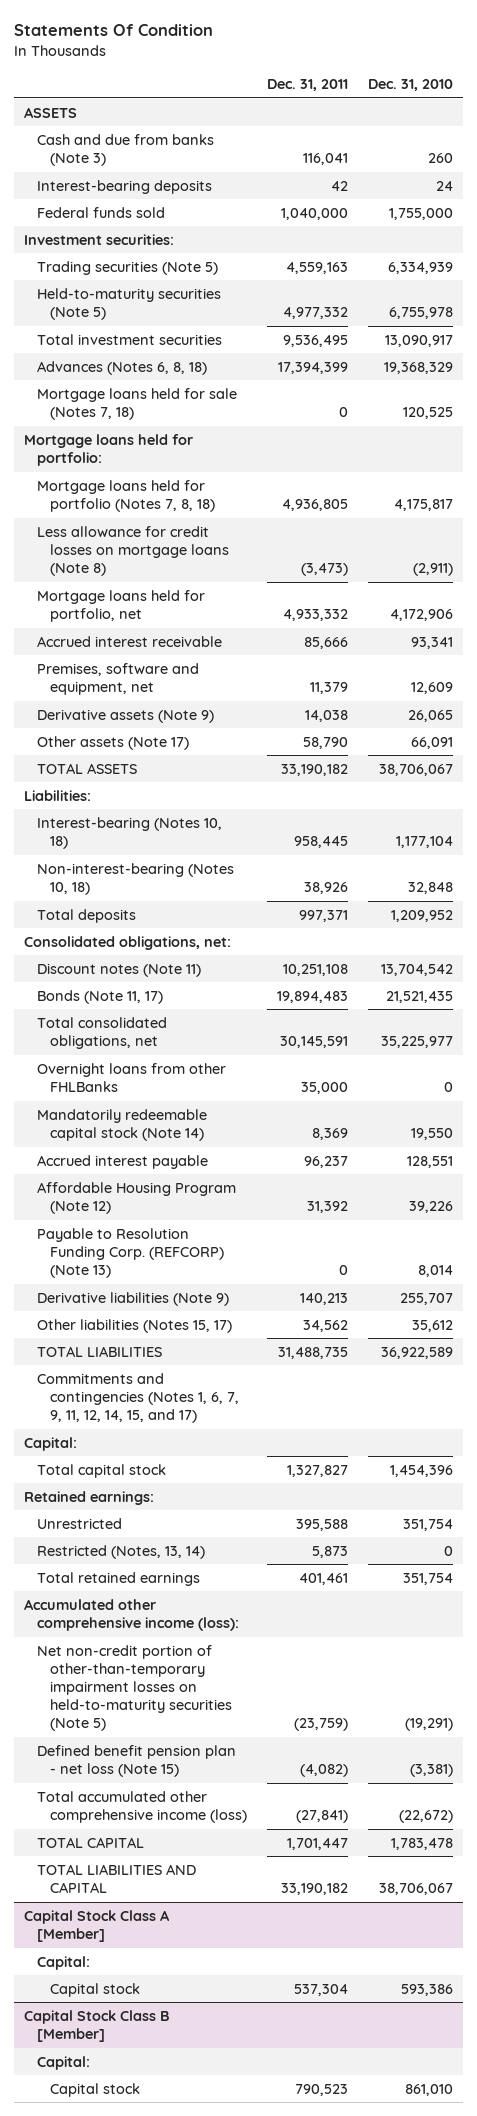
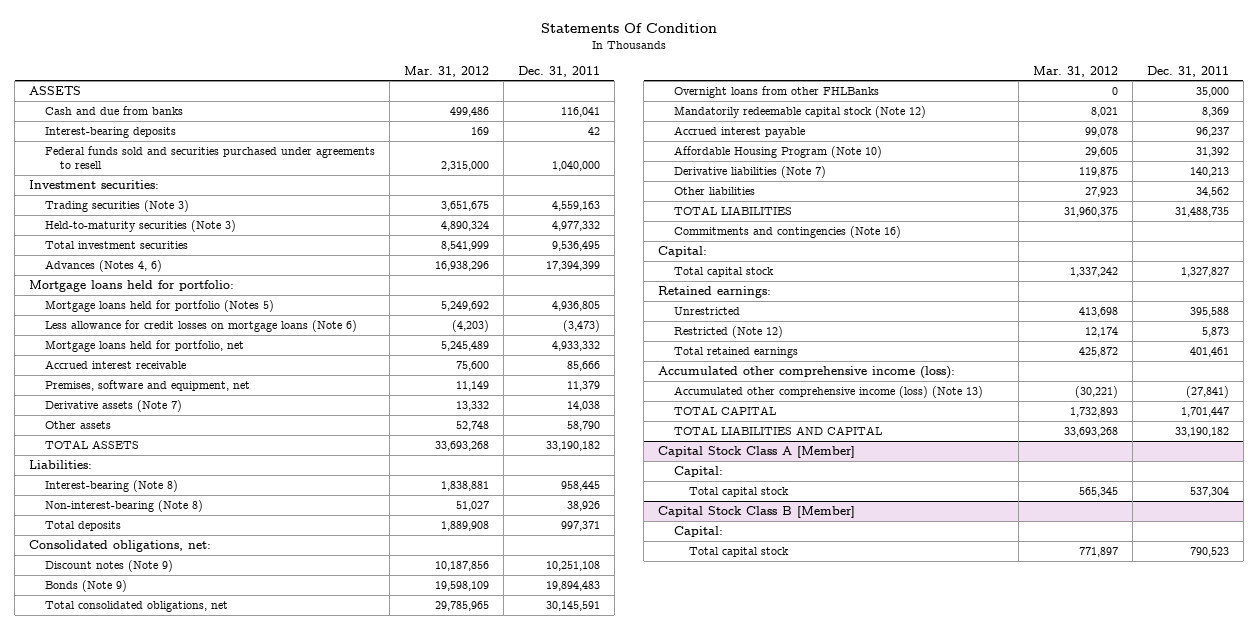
[367,78,453,91] Dec. 31, 2010 -> none
none -> [403,65,489,77] Mar. 31, 2012
[37,133,215,166] Cash and due from banks (Note 3) -> [44,105,183,115] Cash and due from banks
[37,206,166,218] Federal funds sold -> none
none -> [44,145,375,169] Federal funds sold and securities purchased under agreements to resell
[37,260,219,275] Trading securities (Note 5) -> [44,199,189,212] Trading securities (Note 3)
[37,287,222,320] Held-to-maturity securities (Note 5) -> [44,219,236,232] Held-to-maturity securities (Note 3)
[37,387,238,420] Mortgage loans held for sale (Notes 7, 18) -> none
[37,360,208,375] Advances (Notes 6, 8, 18) -> [44,259,162,272] Advances (Notes 4, 6)
[37,479,216,512] Mortgage loans held for portfolio (Notes 7, 8, 18) -> [44,299,274,312] Mortgage loans held for portfolio (Notes 5)
[37,525,230,576] Less allowance for credit losses on mortgage loans (Note 8) -> [44,319,357,332] Less allowance for credit losses on mortgage loans (Note 6)
[37,708,215,723] Derivative assets (Note 9) -> [44,399,182,412] Derivative assets (Note 7)
[37,735,190,750] Other assets (Note 17) -> [44,420,111,429] Other assets
[37,816,223,849] Interest-bearing (Notes 10, 18) -> [44,479,178,492] Interest-bearing (Note 8)
[37,862,235,895] Non-interest-bearing (Notes 10, 18) -> [44,499,203,512] Non-interest-bearing (Note 8)
[37,962,202,977] Discount notes (Note 11) -> [44,559,173,572] Discount notes (Note 9)
[37,989,164,1004] Bonds (Note 11, 17) -> [44,579,127,592] Bonds (Note 9)
[37,1108,208,1141] Mandatorily redeemable capital stock (Note 14) -> [673,105,926,118] Mandatorily redeemable capital stock (Note 12)
[37,1227,225,1278] Payable to Resolution Funding Corp. (REFCORP) (Note 13) -> none
[37,1181,237,1214] Affordable Housing Program (Note 12) -> [673,145,882,158] Affordable Housing Program (Note 10)
[37,1291,230,1306] Derivative liabilities (Note 9) -> [673,165,826,178] Derivative liabilities (Note 7)
[37,1318,233,1333] Other liabilities (Notes 15, 17) -> [673,186,755,195] Other liabilities
[37,1372,240,1423] Commitments and contingencies (Notes 1, 6, 7, 9, 11, 12, 14, 15, and 17) -> [673,225,901,238] Commitments and contingencies (Note 16)
[37,1544,206,1559] Restricted (Notes, 13, 14) -> [673,325,783,338] Restricted (Note 12)
[37,1644,233,1732] Net non-credit portion of other-than-temporary impairment losses on held-to-maturity securities (Note 5) -> none
[37,1744,237,1777] Defined benefit pension plan - net loss (Note 15) -> none
[37,1790,248,1823] Total accumulated other comprehensive income (loss) -> [673,385,983,398] Accumulated other comprehensive income (loss) (Note 13)
[50,1982,141,1997] Capital stock -> [689,486,790,497] Total capital stock
[50,2082,141,2097] Capital stock -> [689,546,790,557] Total capital stock

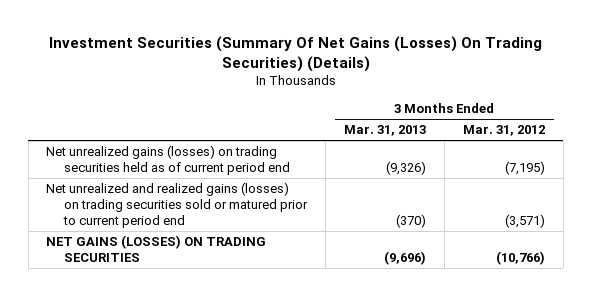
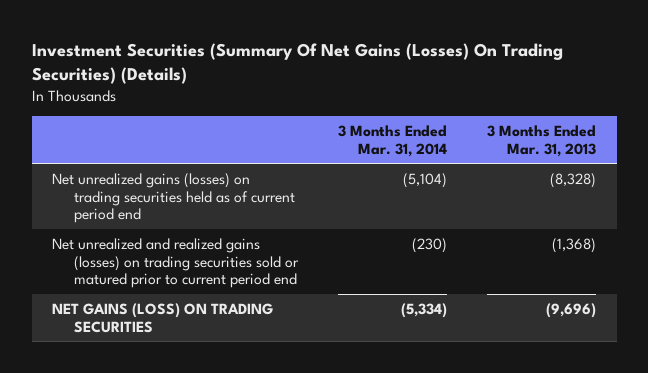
[462,125,545,137] Mar. 31, 2012 -> none
none -> [337,124,447,157] 3 Months Ended Mar. 31, 2014
[386,161,427,176] (9,326) -> [550,172,597,188] (8,328)
[396,214,427,229] (370) -> [552,237,597,253] (1,368)
[46,235,267,263] NET GAINS (LOSSES) ON TRADING SECURITIES -> [51,302,273,333] NET GAINS (LOSS) ON TRADING SECURITIES

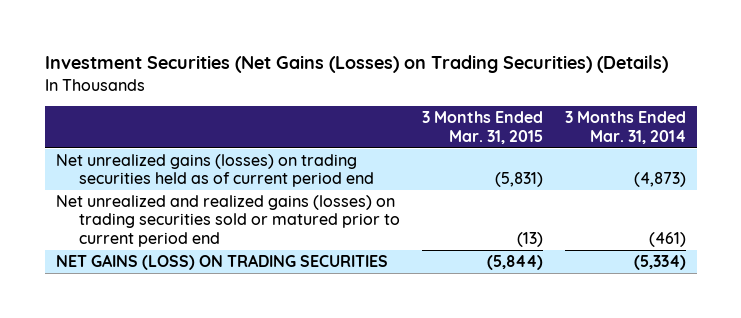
[31,42,563,84] Investment Securities (Summary Of Net Gains (Losses) On Trading Securities) (Details) -> [44,55,668,74] Investment Securities (Net Gains (Losses) on Trading Securities) (Details)
[487,124,597,157] 3 Months Ended Mar. 31, 2013 -> none
none -> [421,111,543,144] 3 Months Ended Mar. 31, 2015
[402,172,447,188] (5,104) -> [633,172,686,188] (4,873)
[411,237,447,253] (230) -> [648,231,686,247] (461)

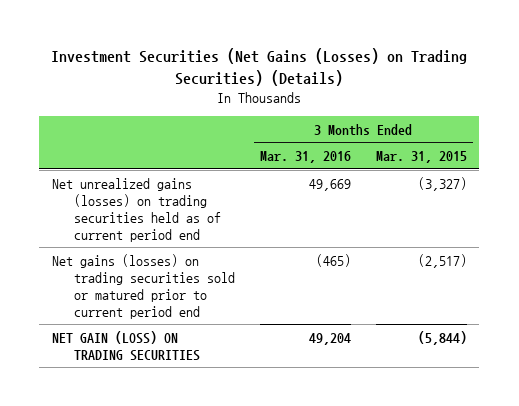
[564,111,686,144] 3 Months Ended Mar. 31, 2014 -> none
none -> [259,151,351,164] Mar. 31, 2016
[494,172,543,188] (5,831) -> [417,176,467,191] (3,327)
[55,195,400,247] Net unrealized and realized gains (losses) on trading securities sold or matured prior to current period end -> [51,253,235,319] Net gains (losses) on trading securities sold or matured prior to current period end
[516,231,543,247] (13) -> [417,253,467,268] (2,517)
[55,254,388,271] NET GAINS (LOSS) ON TRADING SECURITIES -> [51,330,200,361] NET GAIN (LOSS) ON TRADING SECURITIES

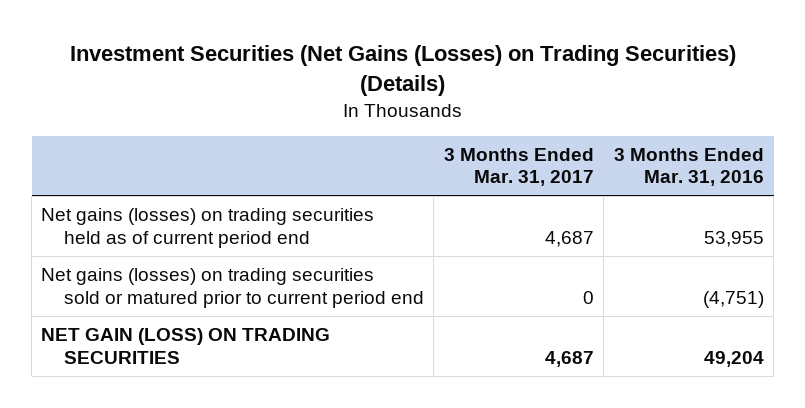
[375,151,467,164] Mar. 31, 2015 -> none
none -> [443,147,594,187] 3 Months Ended Mar. 31, 2017
[51,177,221,242] Net unrealized gains (losses) on trading securities held as of current period end -> [41,208,375,248] Net gains (losses) on trading securities held as of current period end
[308,178,351,191] 49,669 -> [703,230,764,247] 53,955
[315,253,351,267] (465) -> [702,290,764,308] (4,751)

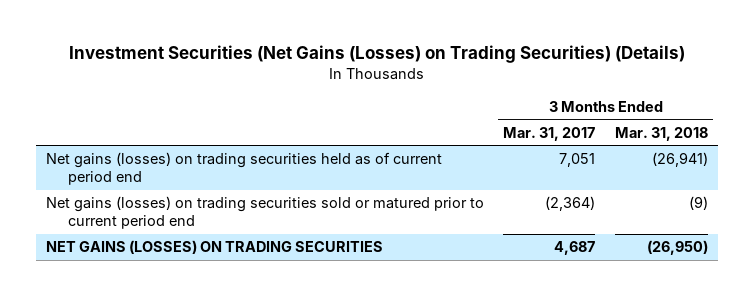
[613,147,764,187] 3 Months Ended Mar. 31, 2016 -> none
none -> [614,126,708,141] Mar. 31, 2018
[544,230,594,247] 4,687 -> [559,153,596,168] 7,051
[582,290,594,304] 0 -> [545,196,596,212] (2,364)
[41,328,331,364] NET GAIN (LOSS) ON TRADING SECURITIES -> [45,240,383,255] NET GAINS (LOSSES) ON TRADING SECURITIES

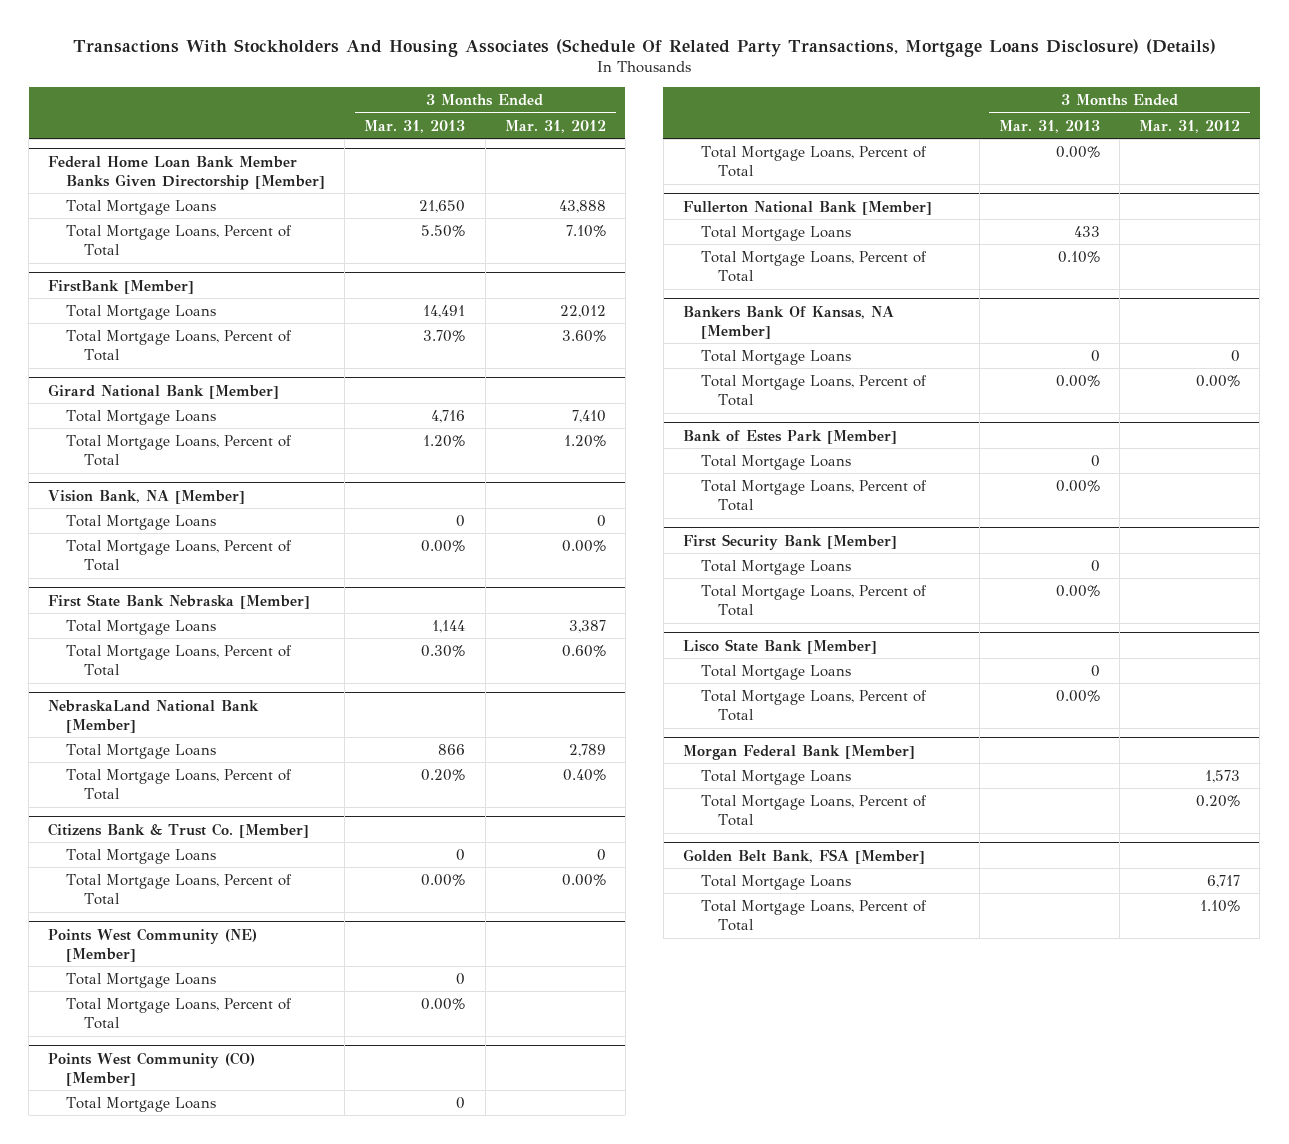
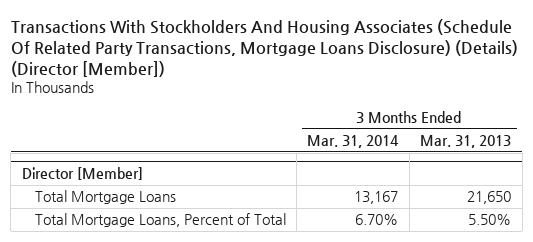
[73,39,1217,58] Transactions With Stockholders And Housing Associates (Schedule Of Related Party Transactions, Mortgage Loans Disclosure) (Details) -> [10,18,518,77] Transactions With Stockholders And Housing Associates (Schedule Of Related Party Transactions, Mortgage Loans Disclosure) (Details) (Director [Member])
[504,119,606,133] Mar. 31, 2012 -> none
none -> [307,134,400,148] Mar. 31, 2014
[48,155,326,190] Federal Home Loan Bank Member Banks Given Directorship [Member] -> none
none -> [21,167,143,181] Director [Member]
[48,279,195,294] FirstBank [Member] -> none
[66,304,217,320] Total Mortgage Loans -> none
[66,329,293,362] Total Mortgage Loans, Percent of Total -> none
[48,383,280,399] Girard National Bank [Member] -> none
[66,409,217,425] Total Mortgage Loans -> none
[66,434,293,467] Total Mortgage Loans, Percent of Total -> none
[48,489,246,504] Vision Bank, NA [Member] -> none
[66,514,217,530] Total Mortgage Loans -> none
[66,539,293,572] Total Mortgage Loans, Percent of Total -> none
[48,593,311,609] First State Bank Nebraska [Member] -> none
[66,619,217,635] Total Mortgage Loans -> none
[66,644,293,677] Total Mortgage Loans, Percent of Total -> none
[48,699,260,733] NebraskaLand National Bank [Member] -> none
[66,743,217,759] Total Mortgage Loans -> none
[66,768,293,801] Total Mortgage Loans, Percent of Total -> none
[48,822,310,838] Citizens Bank & Trust Co. [Member] -> none
[66,848,217,864] Total Mortgage Loans -> none
[66,873,293,906] Total Mortgage Loans, Percent of Total -> none
[48,927,258,962] Points West Community (NE) [Member] -> none
[66,972,217,988] Total Mortgage Loans -> none
[66,997,293,1030] Total Mortgage Loans, Percent of Total -> none
[48,1051,256,1086] Points West Community (CO) [Member] -> none
[66,1096,217,1112] Total Mortgage Loans -> none
[700,145,927,178] Total Mortgage Loans, Percent of Total -> none
[682,200,932,215] Fullerton National Bank [Member] -> none
[700,225,851,241] Total Mortgage Loans -> none
[700,250,927,283] Total Mortgage Loans, Percent of Total -> none
[682,305,894,339] Bankers Bank Of Kansas, NA [Member] -> none
[700,349,851,365] Total Mortgage Loans -> none
[700,374,927,407] Total Mortgage Loans, Percent of Total -> none
[682,429,897,444] Bank of Estes Park [Member] -> none
[700,454,851,470] Total Mortgage Loans -> none
[700,479,927,512] Total Mortgage Loans, Percent of Total -> none
[682,533,897,550] First Security Bank [Member] -> none
[700,559,851,575] Total Mortgage Loans -> none
[700,584,927,617] Total Mortgage Loans, Percent of Total -> none
[682,638,877,654] Lisco State Bank [Member] -> none
[700,664,851,680] Total Mortgage Loans -> none
[700,689,927,722] Total Mortgage Loans, Percent of Total -> none
[682,744,915,760] Morgan Federal Bank [Member] -> none
[700,769,851,785] Total Mortgage Loans -> none
[700,794,927,827] Total Mortgage Loans, Percent of Total -> none
[682,848,925,864] Golden Belt Bank, FSA [Member] -> none
[700,874,851,890] Total Mortgage Loans -> none
[700,899,927,932] Total Mortgage Loans, Percent of Total -> none

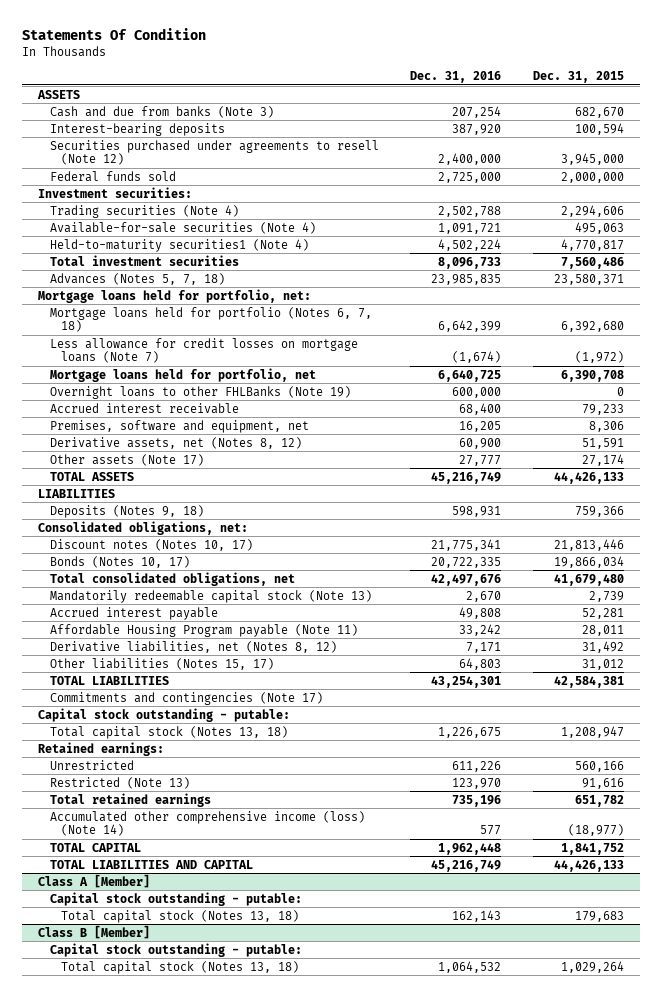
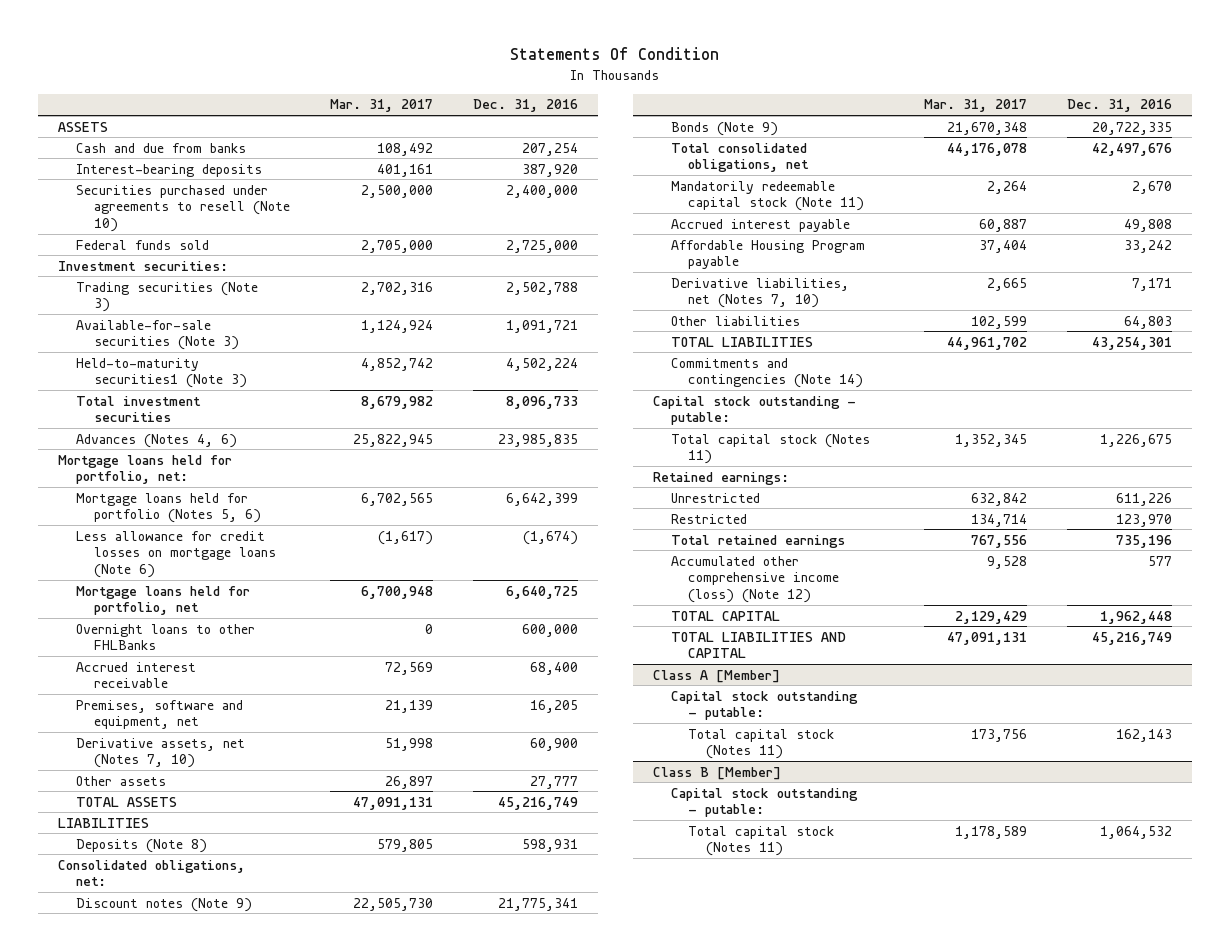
[532,71,624,84] Dec. 31, 2015 -> none
none -> [329,99,433,113] Mar. 31, 2017
[49,105,274,118] Cash and due from banks (Note 3) -> [75,142,246,153] Cash and due from banks
[49,139,379,166] Securities purchased under agreements to resell (Note 12) -> [75,184,290,233] Securities purchased under agreements to resell (Note 10)
[49,204,239,218] Trading securities (Note 4) -> [75,281,258,313] Trading securities (Note 3)
[49,221,316,234] Available-for-sale securities (Note 4) -> [75,319,239,351] Available-for-sale securities (Note 3)
[49,238,309,252] Held-to-maturity securities1 (Note 4) -> [75,357,247,389] Held-to-maturity securities1 (Note 3)
[49,272,225,285] Advances (Notes 5, 7, 18) -> [75,433,237,448] Advances (Notes 4, 6)
[49,306,372,333] Mortgage loans held for portfolio (Notes 6, 7, 18) -> [75,492,261,524] Mortgage loans held for portfolio (Notes 5, 6)
[49,337,358,364] Less allowance for credit losses on mortgage loans (Note 7) -> [75,530,276,579] Less allowance for credit losses on mortgage loans (Note 6)
[49,385,351,399] Overnight loans to other FHLBanks (Note 19) -> [75,623,255,651] Overnight loans to other FHLBanks
[49,436,302,449] Derivative assets, net (Notes 8, 12) -> [75,737,245,769] Derivative assets, net (Notes 7, 10)
[49,453,204,466] Other assets (Note 17) -> [75,775,166,786] Other assets
[49,504,204,518] Deposits (Notes 9, 18) -> [75,838,207,853] Deposits (Note 8)
[49,538,253,551] Discount notes (Notes 10, 17) -> [75,897,252,912] Discount notes (Note 9)
[49,555,190,568] Bonds (Notes 10, 17) -> [670,121,778,136] Bonds (Note 9)
[49,589,372,603] Mandatorily redeemable capital stock (Note 13) -> [670,180,865,212] Mandatorily redeemable capital stock (Note 11)
[49,623,358,637] Affordable Housing Program payable (Note 11) -> [670,239,865,270] Affordable Housing Program payable
[49,640,337,653] Derivative liabilities, net (Notes 8, 12) -> [670,277,849,309] Derivative liabilities, net (Notes 7, 10)
[49,657,274,670] Other liabilities (Notes 15, 17) -> [670,315,800,326] Other liabilities
[49,691,323,705] Commitments and contingencies (Note 17) -> [670,357,864,389] Commitments and contingencies (Note 14)
[49,725,288,739] Total capital stock (Notes 13, 18) -> [670,433,870,465] Total capital stock (Notes 11)
[49,776,190,789] Restricted (Note 13) -> [670,513,747,524] Restricted
[49,810,365,837] Accumulated other comprehensive income (loss) (Note 14) -> [670,555,840,604] Accumulated other comprehensive income (loss) (Note 12)
[61,909,300,923] Total capital stock (Notes 13, 18) -> [688,728,835,760] Total capital stock (Notes 11)
[61,960,300,974] Total capital stock (Notes 13, 18) -> [688,825,835,857] Total capital stock (Notes 11)

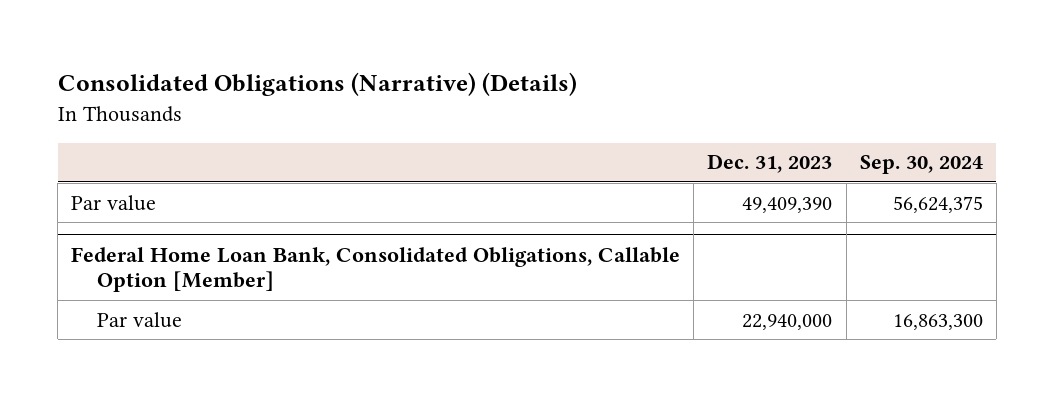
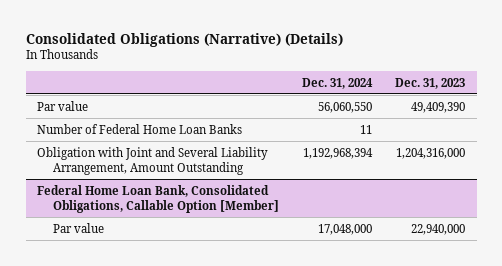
[859,155,983,175] Sep. 30, 2024 -> none
none -> [302,77,374,89] Dec. 31, 2024
none -> [37,123,243,134] Number of Federal Home Loan Banks
none -> [37,146,269,175] Obligation with Joint and Several Liability Arrangement, Amount Outstanding

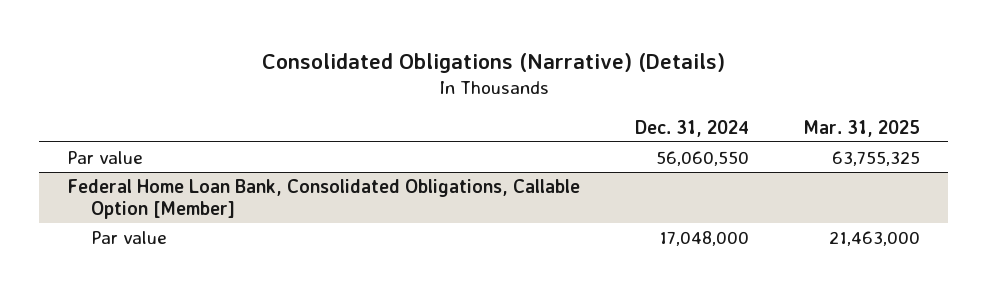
[395,77,466,89] Dec. 31, 2023 -> none
none -> [803,120,921,138] Mar. 31, 2025
[37,123,243,134] Number of Federal Home Loan Banks -> none
[37,146,269,175] Obligation with Joint and Several Liability Arrangement, Amount Outstanding -> none

